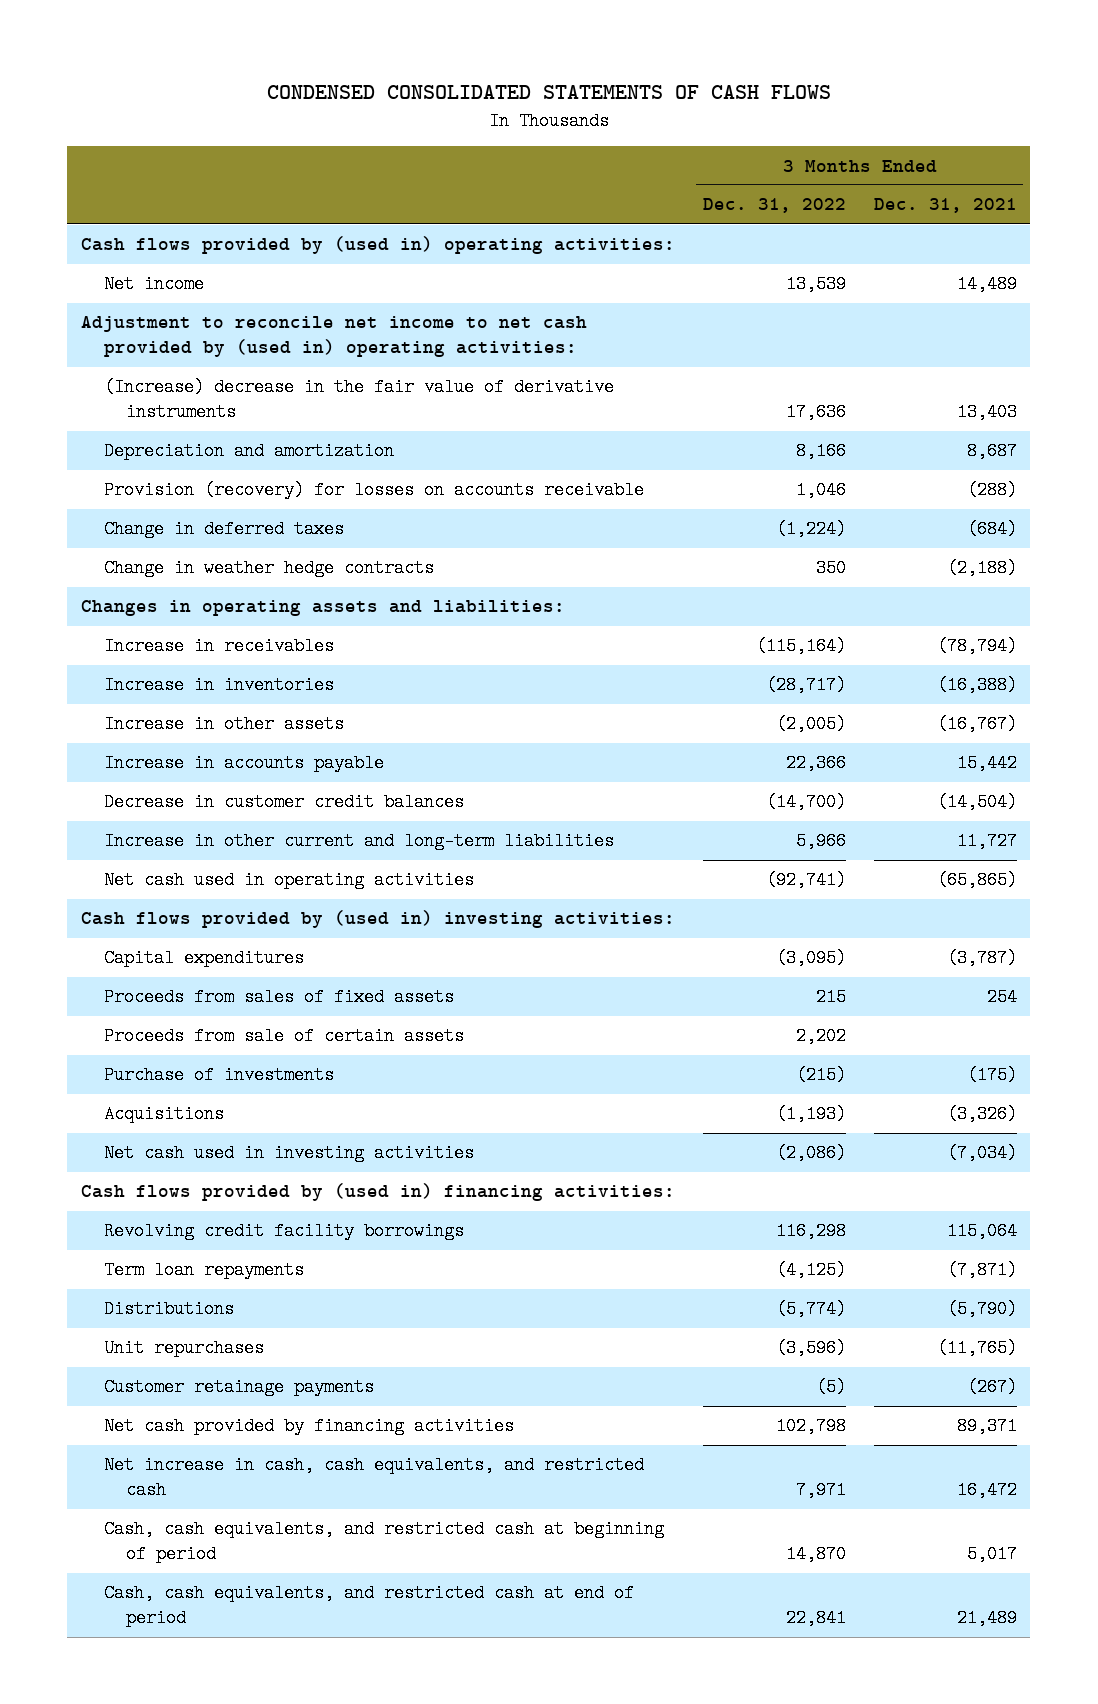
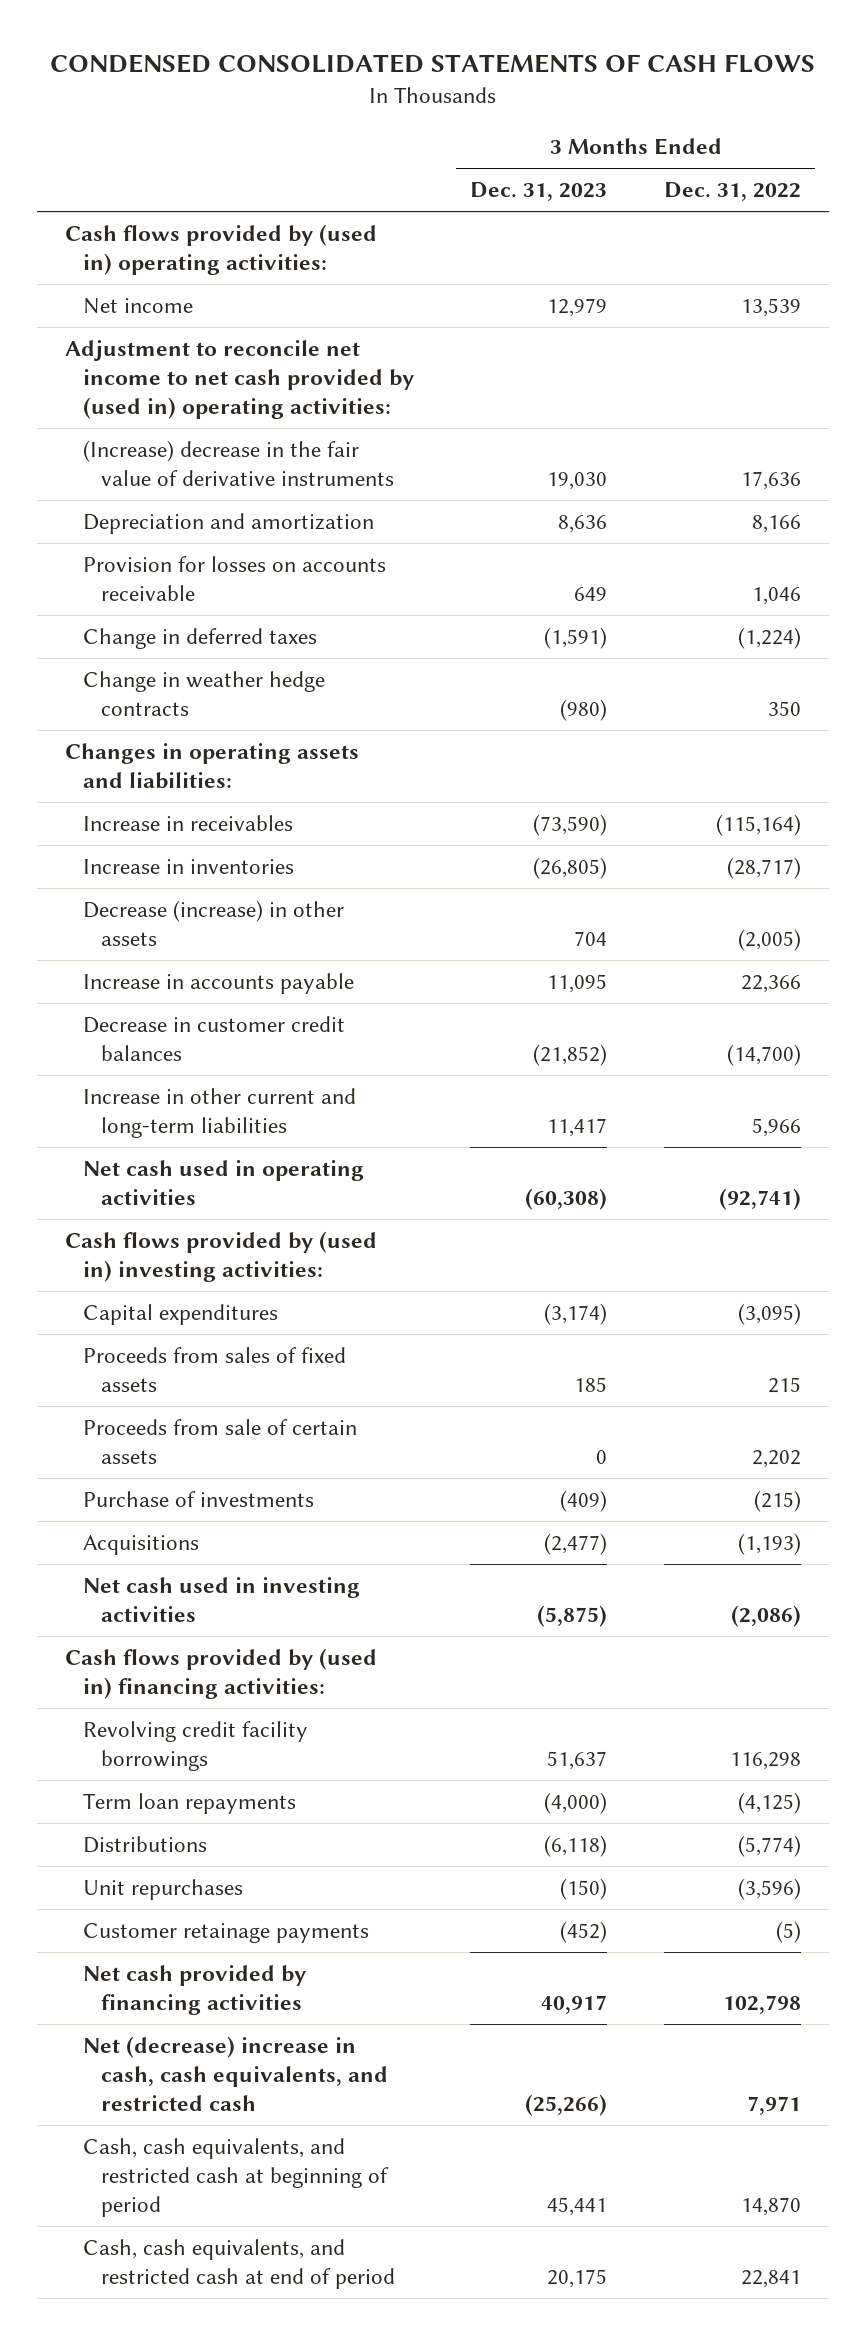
[873,198,1017,214] Dec. 31, 2021 -> none
none -> [470,182,608,202] Dec. 31, 2023
[103,481,644,500] Provision (recovery) for losses on accounts receivable -> [82,555,386,601] Provision for losses on accounts receivable
[103,715,344,734] Increase in other assets -> [82,899,344,946] Decrease (increase) in other assets
[103,1456,644,1500] Net increase in cash, cash equivalents, and restricted cash -> [82,2035,388,2111] Net (decrease) increase in cash, cash equivalents, and restricted cash

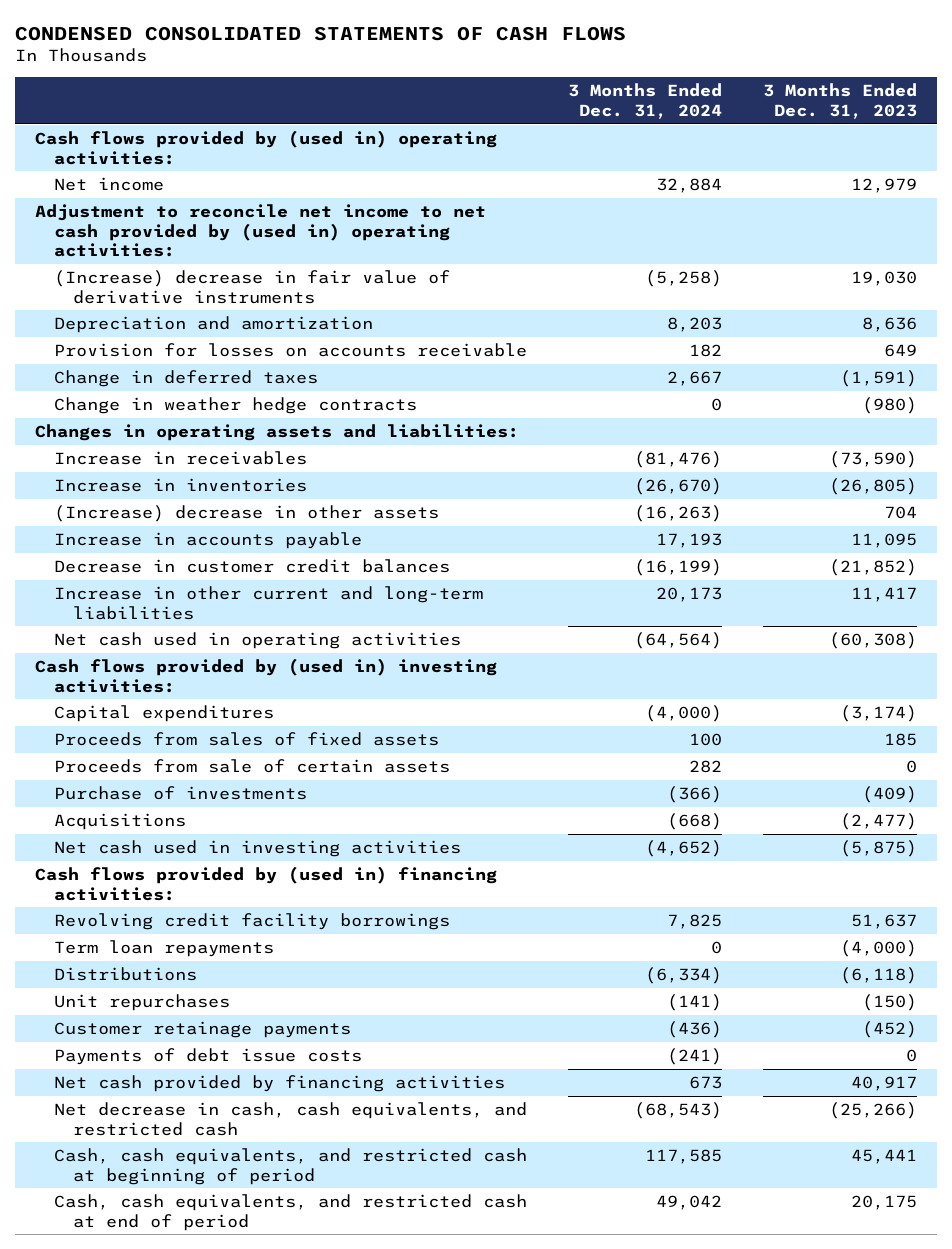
[663,182,801,202] Dec. 31, 2022 -> none
none -> [568,83,723,119] 3 Months Ended Dec. 31, 2024
[82,439,394,486] (Increase) decrease in the fair value of derivative instruments -> [54,270,451,304] (Increase) decrease in fair value of derivative instruments
[82,899,344,946] Decrease (increase) in other assets -> [54,505,440,523] (Increase) decrease in other assets
none -> [54,1048,363,1066] Payments of debt issue costs
[82,2035,388,2111] Net (decrease) increase in cash, cash equivalents, and restricted cash -> [54,1102,528,1136] Net decrease in cash, cash equivalents, and restricted cash

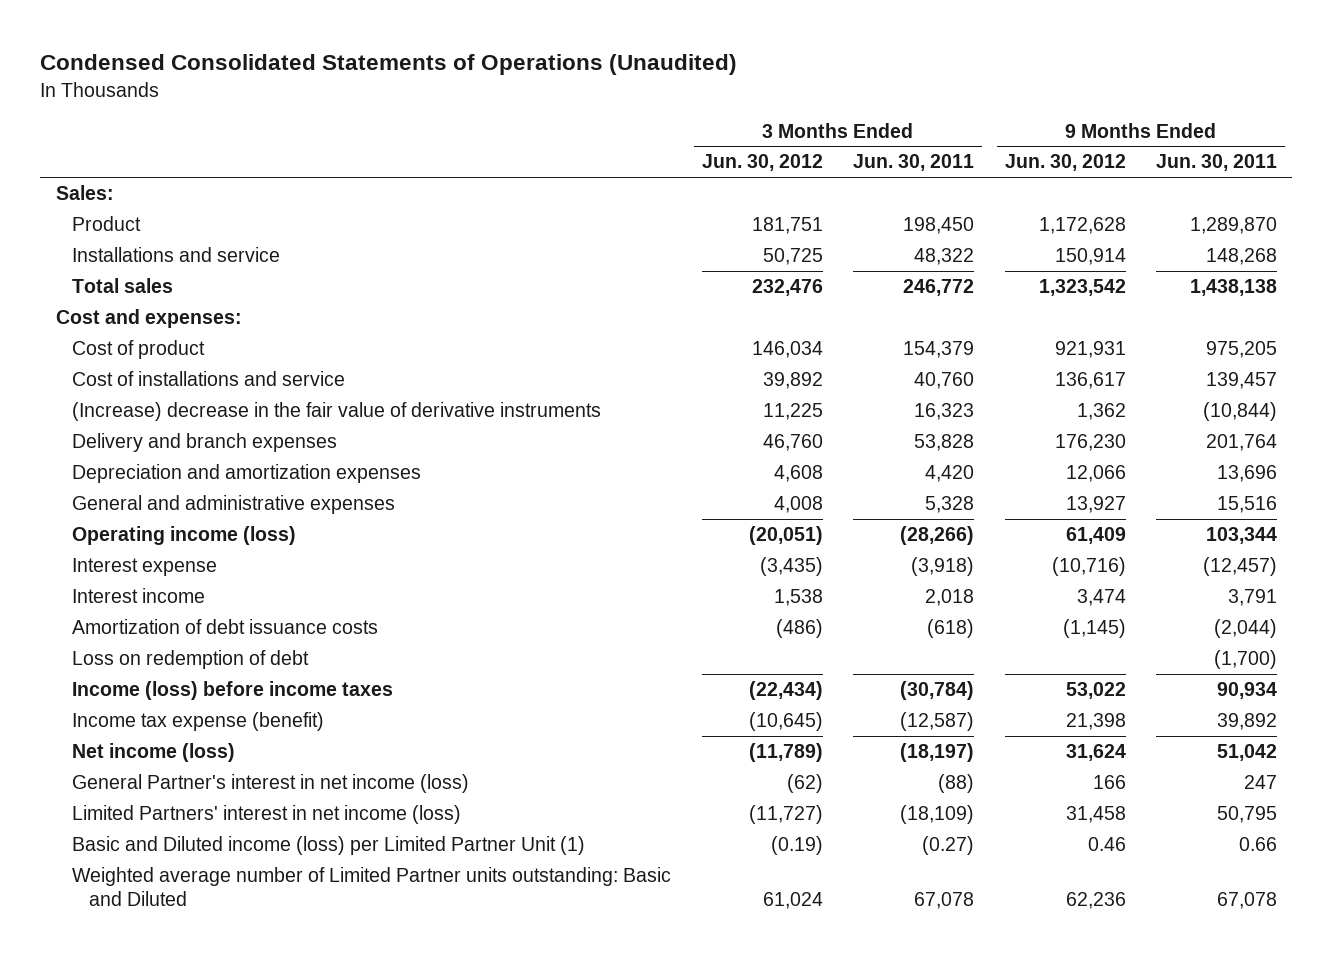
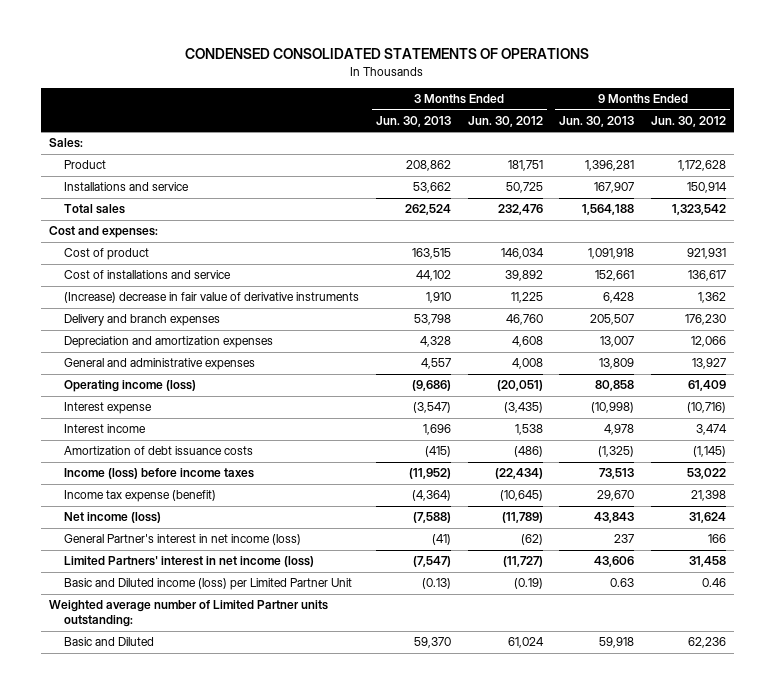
[40,54,738,76] Condensed Consolidated Statements of Operations (Unaudited) -> [185,48,590,60] CONDENSED CONSOLIDATED STATEMENTS OF OPERATIONS
[853,154,975,172] Jun. 30, 2011 -> none
[1156,154,1278,172] Jun. 30, 2011 -> none
none -> [375,115,451,127] Jun. 30, 2013
none -> [559,115,635,127] Jun. 30, 2013
[72,401,602,421] (Increase) decrease in the fair value of derivative instruments -> [64,292,360,304] (Increase) decrease in fair value of derivative instruments
[72,649,310,669] Loss on redemption of debt -> none
[72,835,586,855] Basic and Diluted income (loss) per Limited Partner Unit (1) -> [64,578,353,591] Basic and Diluted income (loss) per Limited Partner Unit
none -> [49,600,329,628] Weighted average number of Limited Partner units outstanding:
[72,866,672,907] Weighted average number of Limited Partner units outstanding: Basic and Diluted -> [64,637,155,647] Basic and Diluted

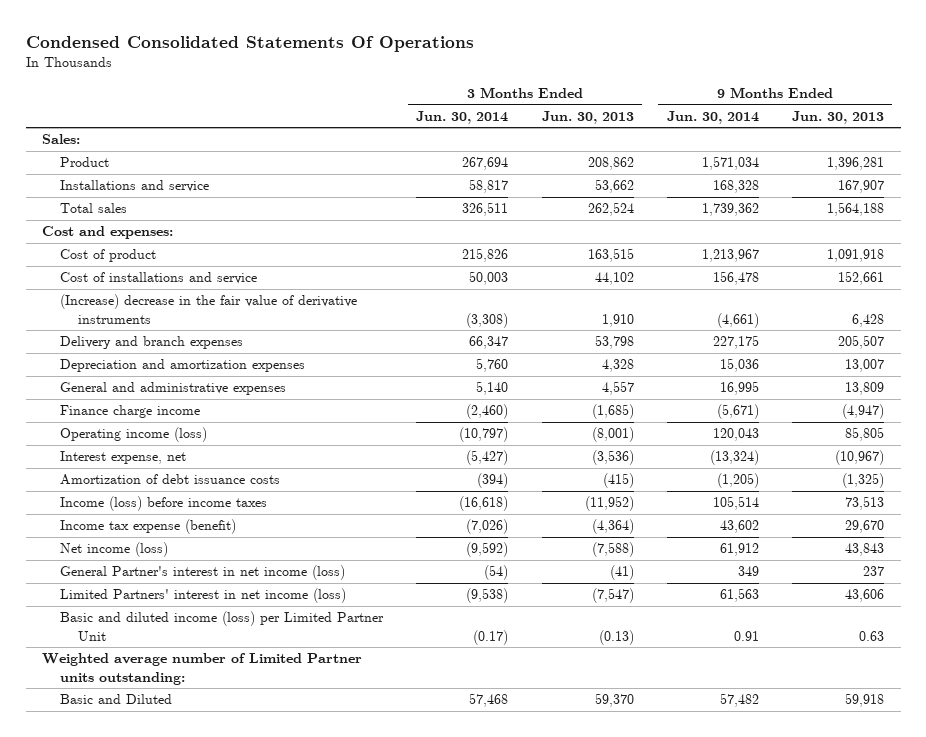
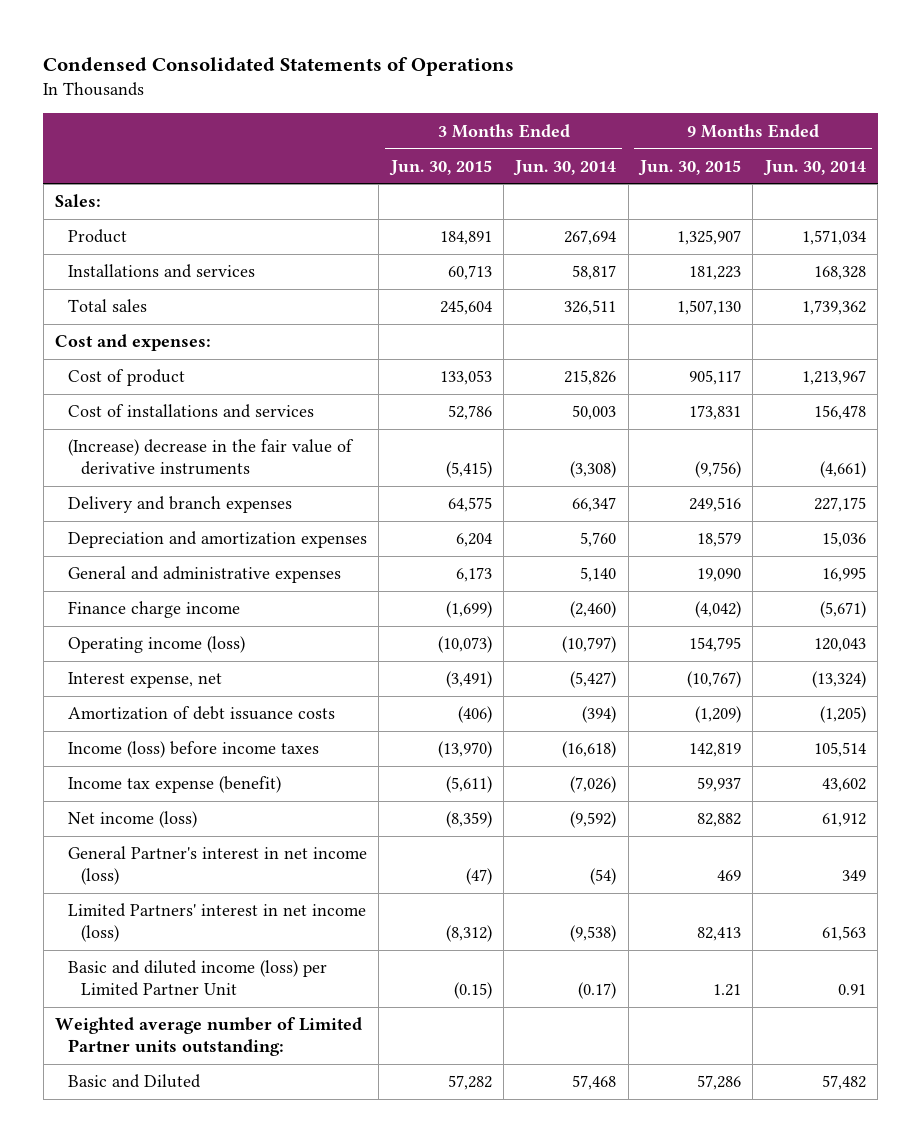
[25,35,474,52] Condensed Consolidated Statements Of Operations -> [43,56,515,76] Condensed Consolidated Statements of Operations
[541,110,634,124] Jun. 30, 2013 -> none
[791,110,884,124] Jun. 30, 2013 -> none
none -> [388,159,492,176] Jun. 30, 2015
none -> [638,159,742,176] Jun. 30, 2015
[60,180,210,193] Installations and service -> [68,264,256,279] Installations and services
[60,272,258,285] Cost of installations and service -> [68,404,315,419] Cost of installations and services

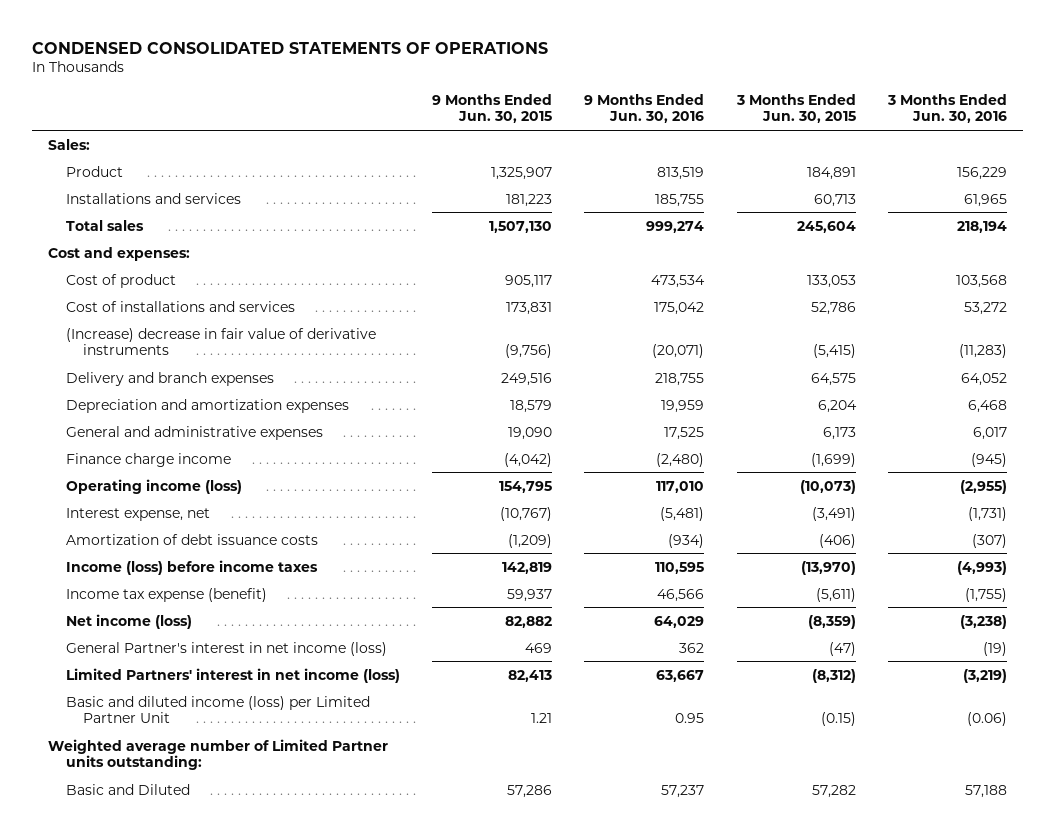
[43,56,515,76] Condensed Consolidated Statements of Operations -> [31,41,548,54] CONDENSED CONSOLIDATED STATEMENTS OF OPERATIONS
[513,159,617,176] Jun. 30, 2014 -> none
[762,159,866,176] Jun. 30, 2014 -> none
none -> [584,93,705,124] 9 Months Ended Jun. 30, 2016
none -> [887,93,1008,124] 3 Months Ended Jun. 30, 2016
[68,439,355,475] (Increase) decrease in the fair value of derivative instruments -> [65,327,376,356] (Increase) decrease in fair value of derivative instruments

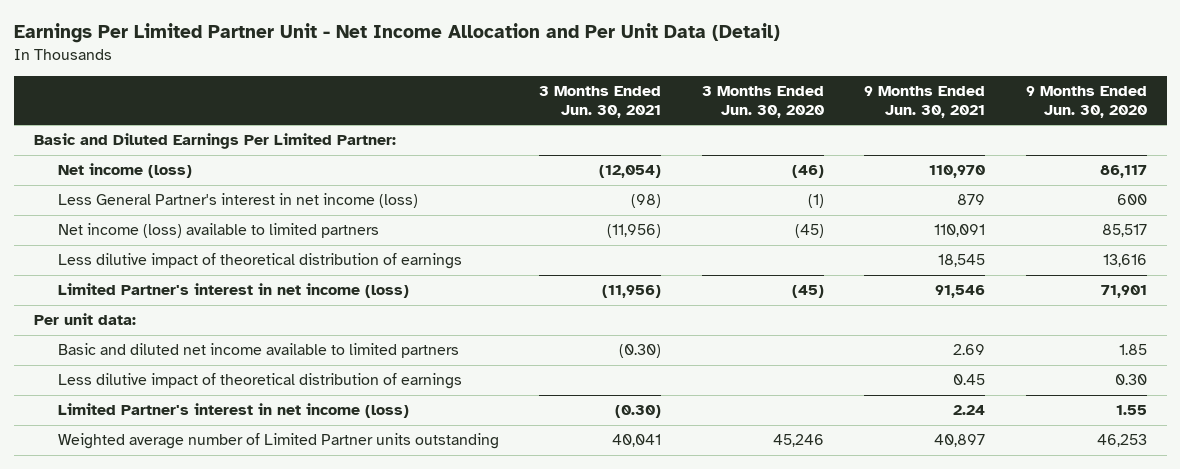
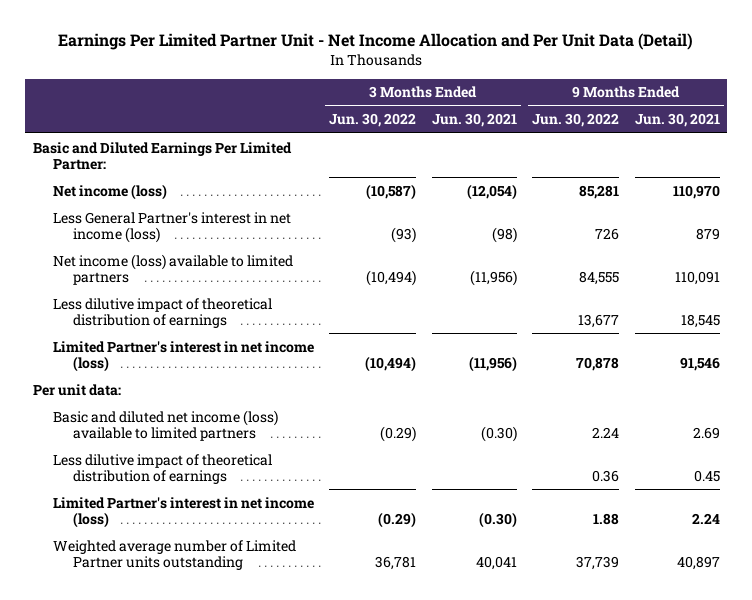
[701,86,824,118] 3 Months Ended Jun. 30, 2020 -> none
[1025,86,1147,118] 9 Months Ended Jun. 30, 2020 -> none
none -> [329,113,417,128] Jun. 30, 2022
none -> [532,113,620,128] Jun. 30, 2022
[57,343,459,359] Basic and diluted net income available to limited partners -> [52,409,278,441] Basic and diluted net income (loss) available to limited partners

